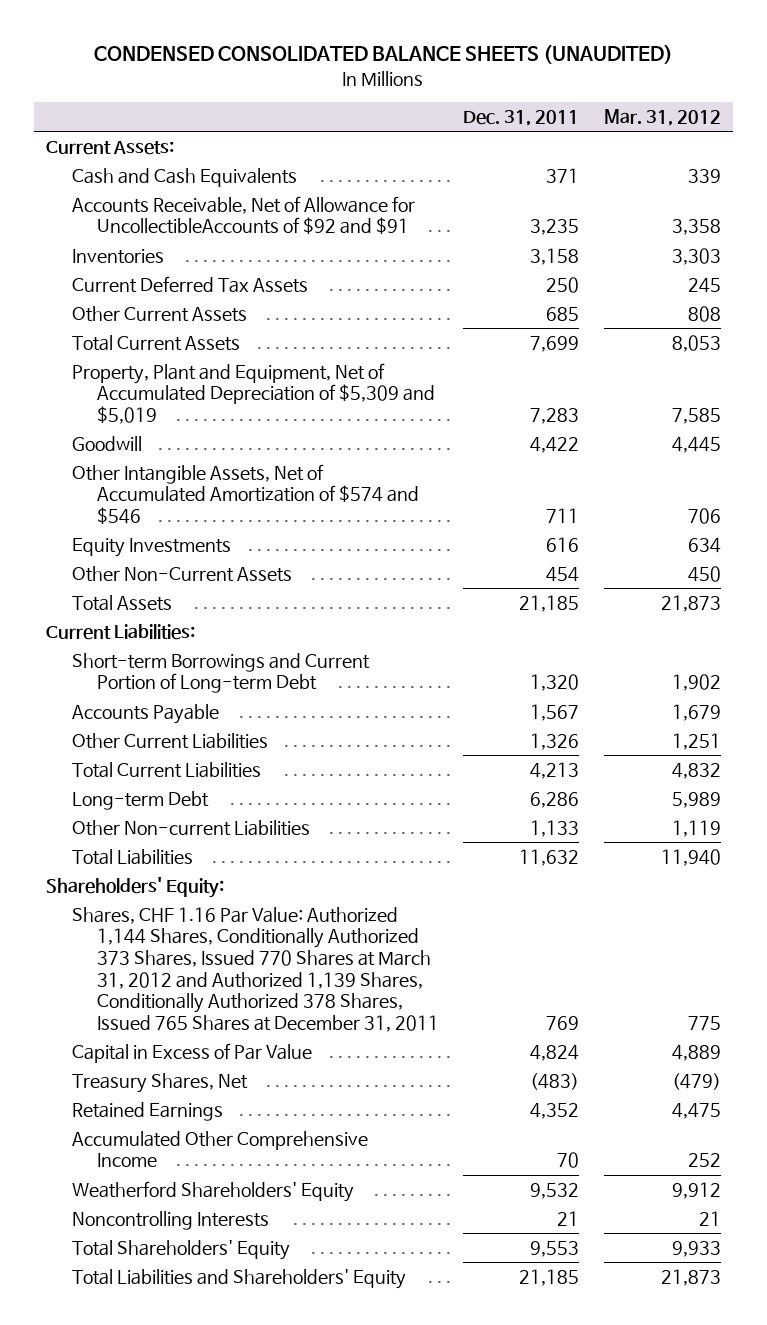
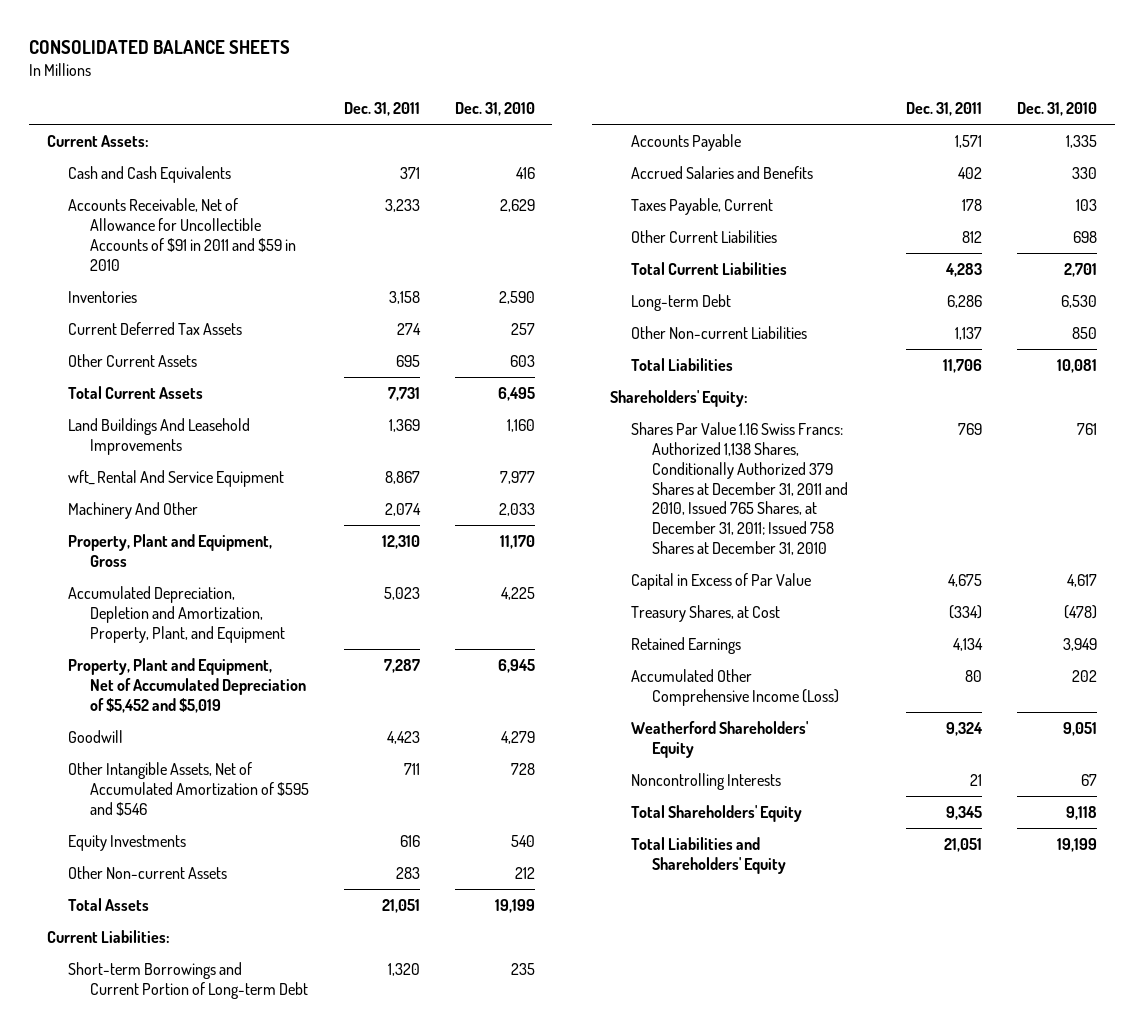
[94,45,674,65] CONDENSED CONSOLIDATED BALANCE SHEETS (UNAUDITED) -> [29,40,291,55] CONSOLIDATED BALANCE SHEETS
[603,109,721,127] Mar. 31, 2012 -> none
none -> [454,101,535,116] Dec. 31, 2010
[71,195,415,235] Accounts Receivable, Net of Allowance for UncollectibleAccounts of $92 and $91 -> [68,198,296,271] Accounts Receivable, Net of Allowance for Uncollectible Accounts of $91 in 2011 and $59 in 2010
[530,219,580,236] 3,235 -> [384,199,420,213] 3,233
[546,276,580,293] 250 -> [396,323,421,336] 274
[546,306,580,321] 685 -> [395,355,420,368] 695
[530,335,580,352] 7,699 -> [387,387,420,402] 7,731
none -> [68,418,251,455] Land Buildings And Leasehold Improvements
none -> [68,470,285,488] wft_ Rental And Service Equipment
none -> [68,502,199,520] Machinery And Other
none -> [68,534,273,567] Property, Plant and Equipment, Gross
none -> [68,586,285,643] Accumulated Depreciation, Depletion and Amortization, Property, Plant, and Equipment
[71,362,436,424] Property, Plant and Equipment, Net of Accumulated Depreciation of $5,309 and $5,019 -> [68,658,306,713] Property, Plant and Equipment, Net of Accumulated Depreciation of $5,452 and $5,019
[530,407,580,424] 7,283 -> [383,659,420,674] 7,287
[530,436,580,453] 4,422 -> [386,731,420,745] 4,423
[71,463,420,524] Other Intangible Assets, Net of Accumulated Amortization of $574 and $546 -> [68,762,309,816] Other Intangible Assets, Net of Accumulated Amortization of $595 and $546
[71,565,292,582] Other Non-Current Assets -> [68,866,228,880] Other Non-current Assets
[546,566,580,582] 454 -> [395,867,420,880] 283
[519,594,580,612] 21,185 -> [381,899,420,914] 21,051
[530,703,580,721] 1,567 -> [955,135,983,149] 1,571
none -> [630,166,813,180] Accrued Salaries and Benefits
none -> [630,198,773,216] Taxes Payable, Current
[530,732,580,750] 1,326 -> [962,231,983,244] 812
[530,761,580,779] 4,213 -> [945,263,983,278] 4,283
[530,819,580,837] 1,133 -> [955,327,983,341] 1,137
[519,848,580,866] 11,632 -> [943,359,983,374] 11,706
[71,906,440,1032] Shares, CHF 1.16 Par Value: Authorized 1,144 Shares, Conditionally Authorized 373 Shares, Issued 770 Shares at March 31, 2012 and Authorized 1,139 Shares, Conditionally Authorized 378 Shares, Issued 765 Shares at December 31, 2011 -> [630,422,849,556] Shares Par Value 1.16 Swiss Francs: Authorized 1,138 Shares, Conditionally Authorized 379 Shares at December 31, 2011 and 2010, Issued 765 Shares, at December 31, 2011; Issued 758 Shares at December 31, 2010
[530,1044,580,1061] 4,824 -> [948,574,983,588] 4,675
[71,1072,248,1093] Treasury Shares, Net -> [630,605,780,623] Treasury Shares, at Cost
[530,1072,580,1090] (483) -> [949,605,983,620] (334)
[530,1102,580,1119] 4,352 -> [953,638,984,652] 4,134
[71,1130,368,1168] Accumulated Other Comprehensive Income -> [630,669,840,706] Accumulated Other Comprehensive Income (Loss)
[557,1152,580,1169] 70 -> [965,670,983,683] 80
[530,1182,580,1199] 9,532 -> [946,722,984,737] 9,324
[530,1240,580,1257] 9,553 -> [946,806,983,821] 9,345
[519,1268,580,1286] 21,185 -> [944,838,983,853] 21,051

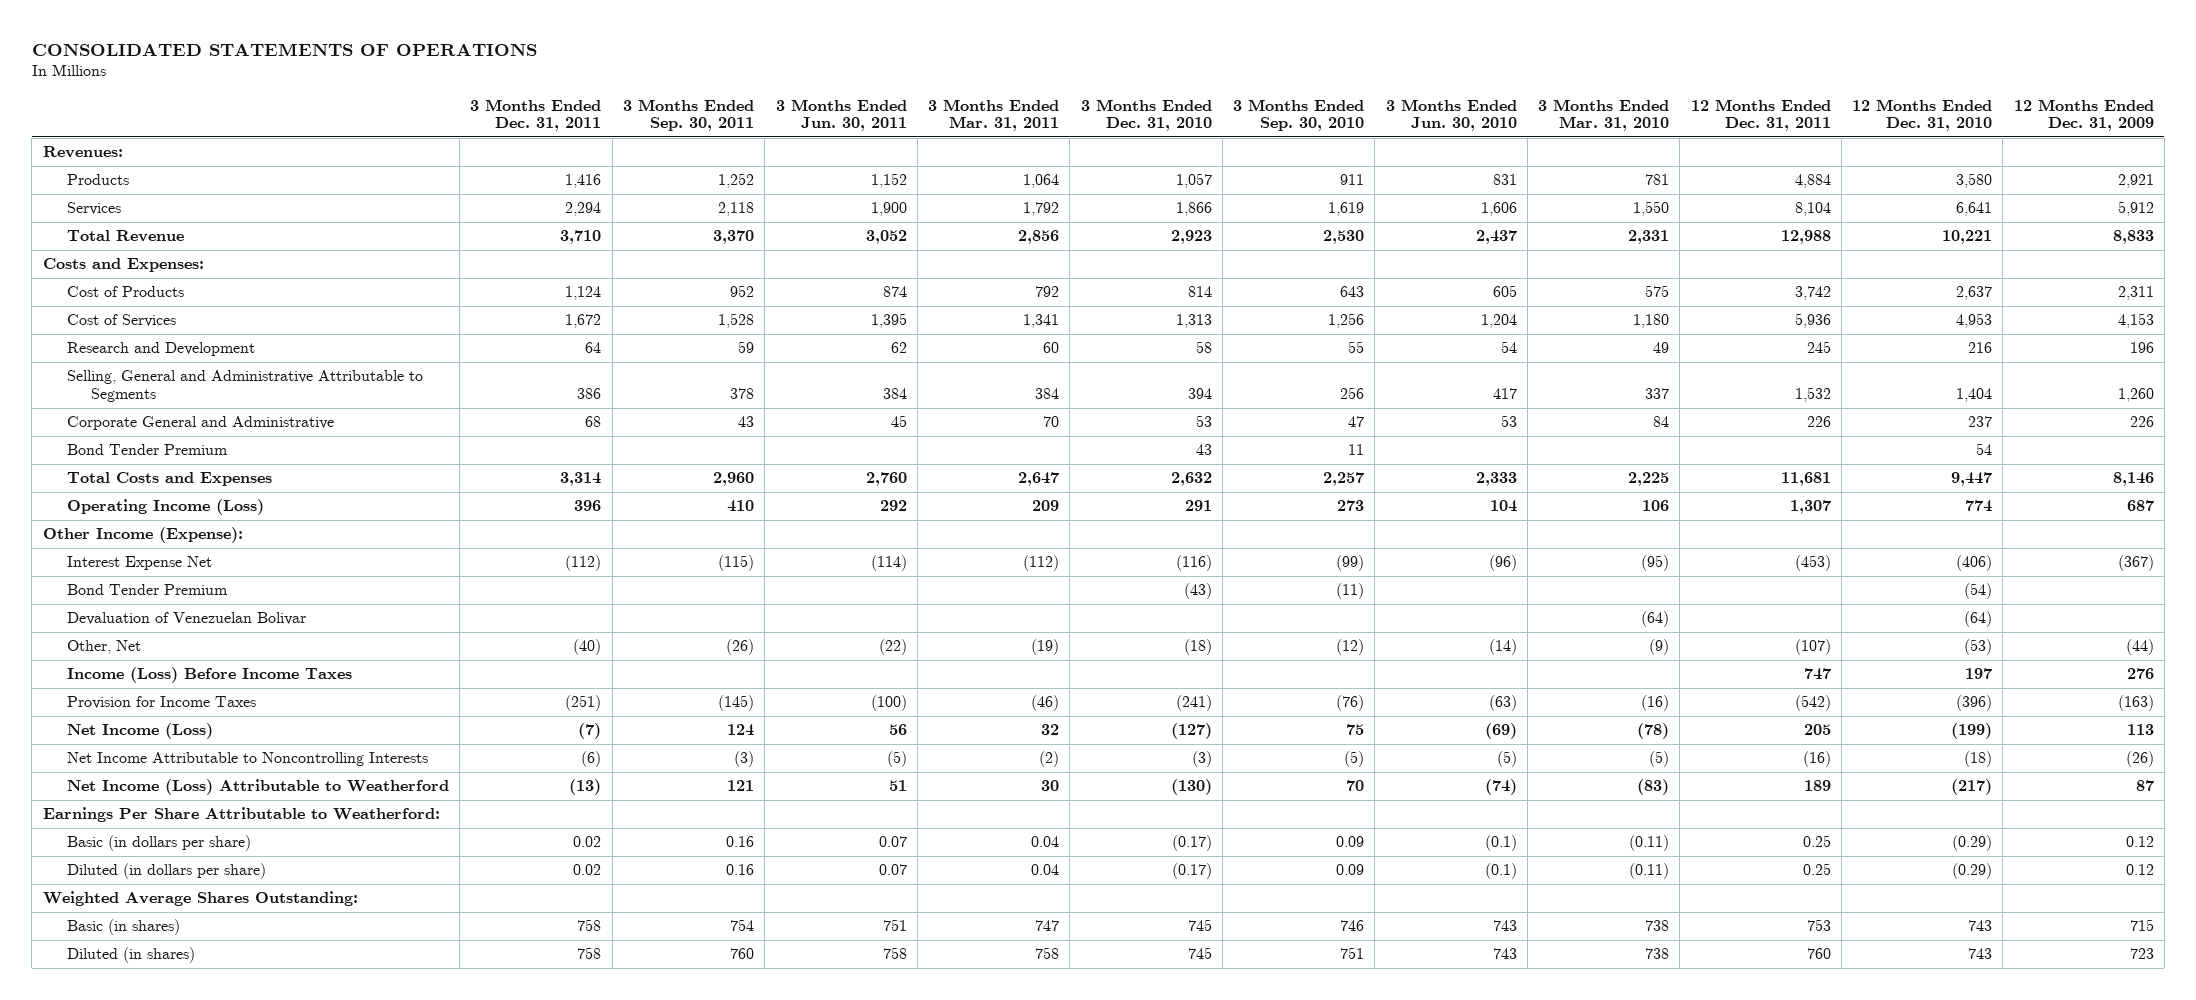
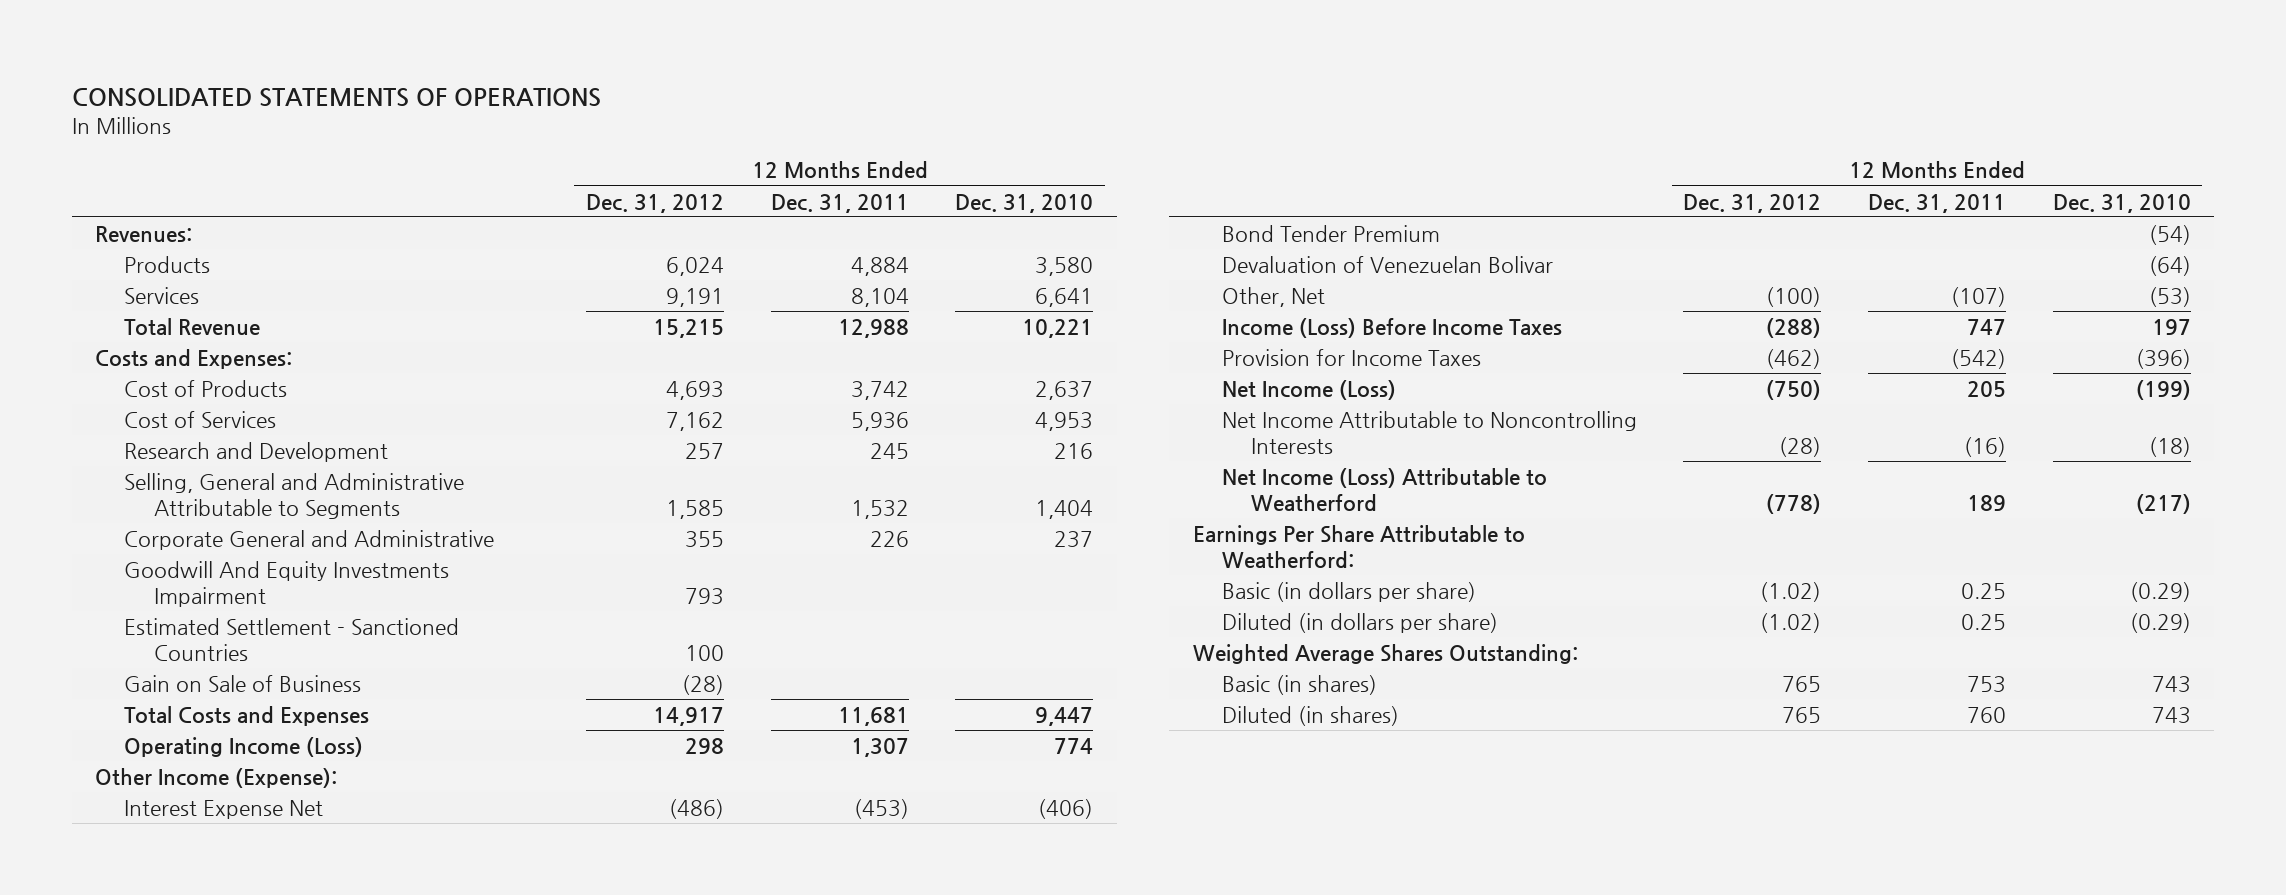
[470,98,602,132] 3 Months Ended Dec. 31, 2011 -> none
[622,98,754,132] 3 Months Ended Sep. 30, 2011 -> none
[775,98,907,132] 3 Months Ended Jun. 30, 2011 -> none
[928,98,1060,132] 3 Months Ended Mar. 31, 2011 -> none
[1080,98,1212,132] 3 Months Ended Dec. 31, 2010 -> none
[1233,98,1365,132] 3 Months Ended Sep. 30, 2010 -> none
[1385,98,1517,132] 3 Months Ended Jun. 30, 2010 -> none
[1538,98,1670,132] 3 Months Ended Mar. 31, 2010 -> none
[2013,98,2154,132] 12 Months Ended Dec. 31, 2009 -> none
none -> [586,193,725,213] Dec. 31, 2012
[66,444,228,456] Bond Tender Premium -> none
none -> [124,561,450,607] Goodwill And Equity Investments Impairment
none -> [124,618,460,661] Estimated Settlement - Sanctioned Countries
none -> [124,675,362,693] Gain on Sale of Business

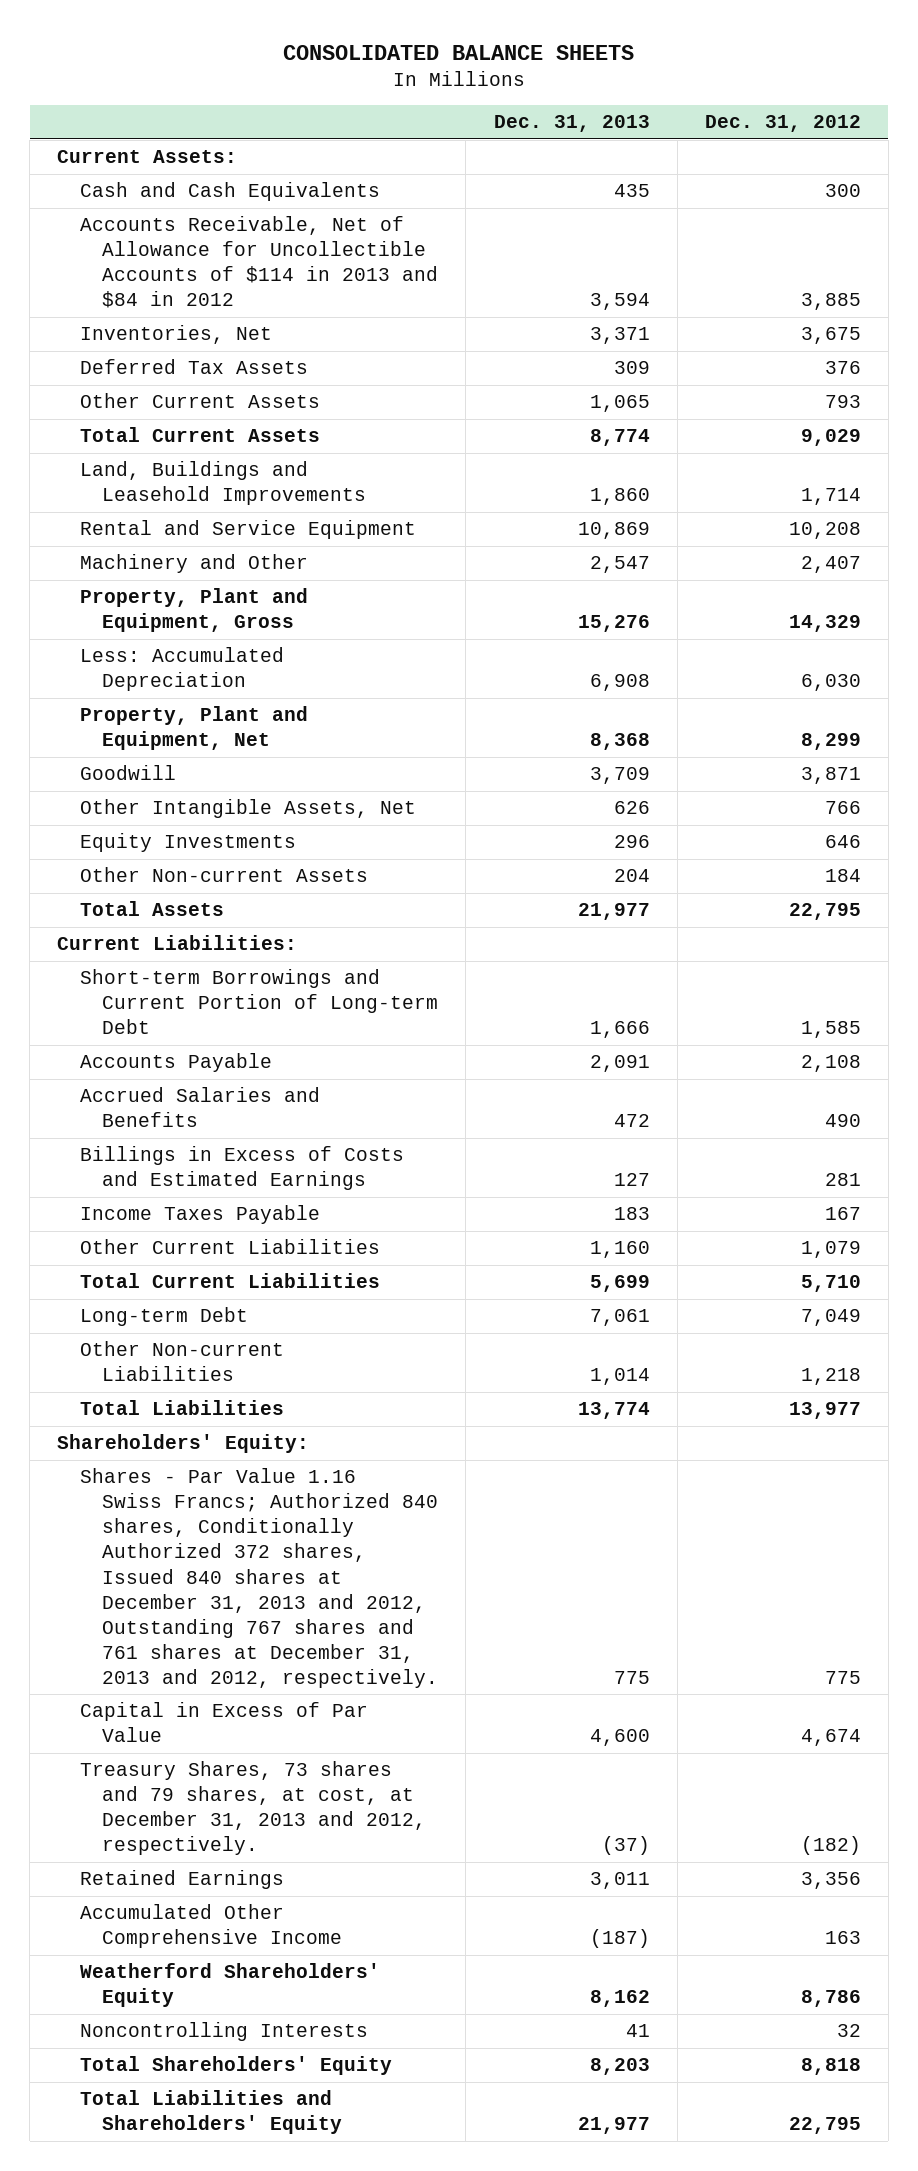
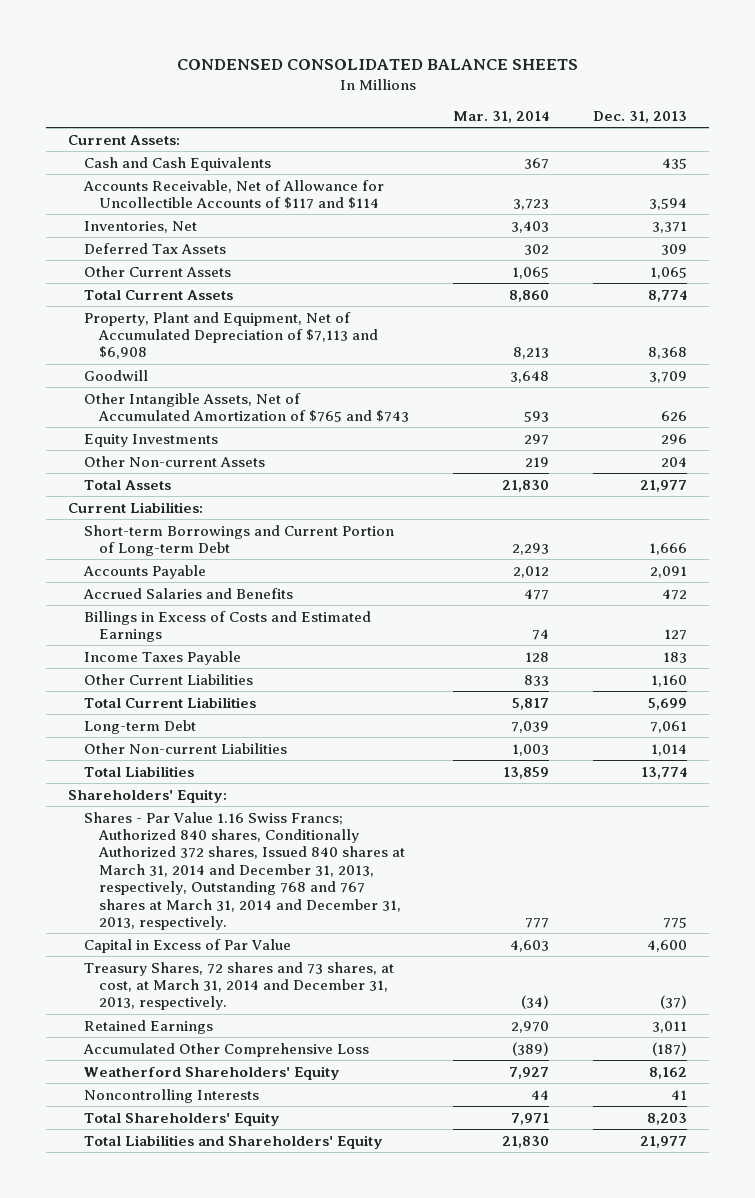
[282,44,634,60] CONSOLIDATED BALANCE SHEETS -> [176,58,578,70] CONDENSED CONSOLIDATED BALANCE SHEETS
[704,115,861,133] Dec. 31, 2012 -> none
none -> [453,111,550,124] Mar. 31, 2014
[79,216,439,309] Accounts Receivable, Net of Allowance for Uncollectible Accounts of $114 in 2013 and $84 in 2012 -> [82,179,384,210] Accounts Receivable, Net of Allowance for Uncollectible Accounts of $117 and $114
[79,461,367,506] Land, Buildings and Leasehold Improvements -> none
[79,520,416,540] Rental and Service Equipment -> none
[79,554,308,574] Machinery and Other -> none
[79,588,308,633] Property, Plant and Equipment, Gross -> none
[79,647,284,692] Less: Accumulated Depreciation -> none
[79,706,308,751] Property, Plant and Equipment, Net -> [83,311,379,360] Property, Plant and Equipment, Net of Accumulated Depreciation of $7,113 and $6,908
[79,799,416,819] Other Intangible Assets, Net -> [83,392,410,423] Other Intangible Assets, Net of Accumulated Amortization of $765 and $743
[79,1468,439,1688] Shares - Par Value 1.16 Swiss Francs; Authorized 840 shares, Conditionally Authorized 372 shares, Issued 840 shares at December 31, 2013 and 2012, Outstanding 767 shares and 761 shares at December 31, 2013 and 2012, respectively. -> [83,811,406,930] Shares - Par Value 1.16 Swiss Francs; Authorized 840 shares, Conditionally Authorized 372 shares, Issued 840 shares at March 31, 2014 and December 31, 2013, respectively, Outstanding 768 and 767 shares at March 31, 2014 and December 31, 2013, respectively.
[79,1761,427,1856] Treasury Shares, 73 shares and 79 shares, at cost, at December 31, 2013 and 2012, respectively. -> [83,961,394,1011] Treasury Shares, 72 shares and 73 shares, at cost, at March 31, 2014 and December 31, 2013, respectively.
[79,1904,343,1949] Accumulated Other Comprehensive Income -> [82,1042,369,1057] Accumulated Other Comprehensive Loss

